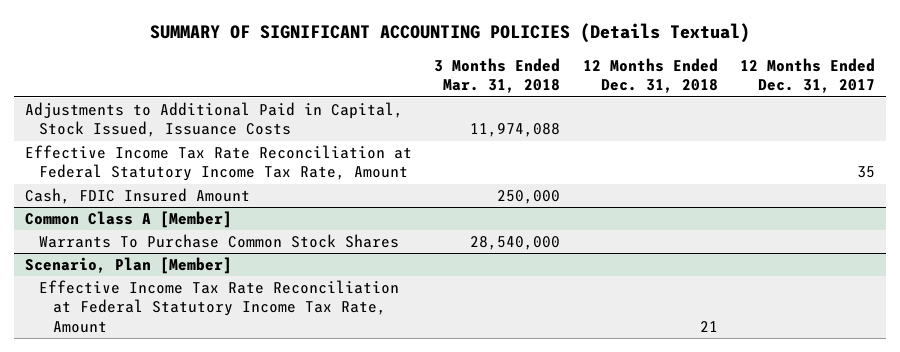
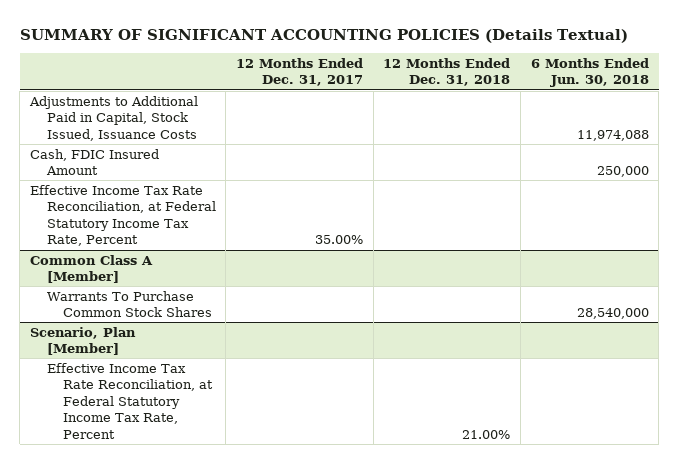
[434,58,561,94] 3 Months Ended Mar. 31, 2018 -> none
none -> [530,57,649,88] 6 Months Ended Jun. 30, 2018
[25,145,413,182] Effective Income Tax Rate Reconciliation at Federal Statutory Income Tax Rate, Amount -> none
none -> [29,184,216,247] Effective Income Tax Rate Reconciliation, at Federal Statutory Income Tax Rate, Percent
[39,280,400,333] Effective Income Tax Rate Reconciliation at Federal Statutory Income Tax Rate, Amount -> [46,362,214,439] Effective Income Tax Rate Reconciliation, at Federal Statutory Income Tax Rate, Percent
[699,320,718,332] 21 -> [462,429,511,439] 21.00%

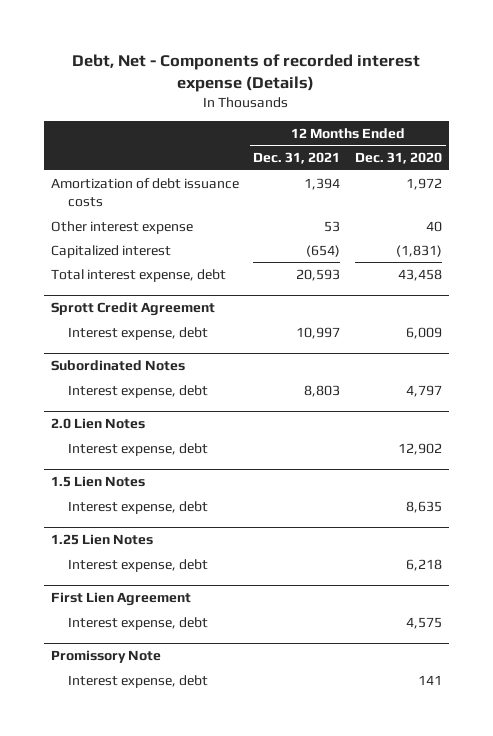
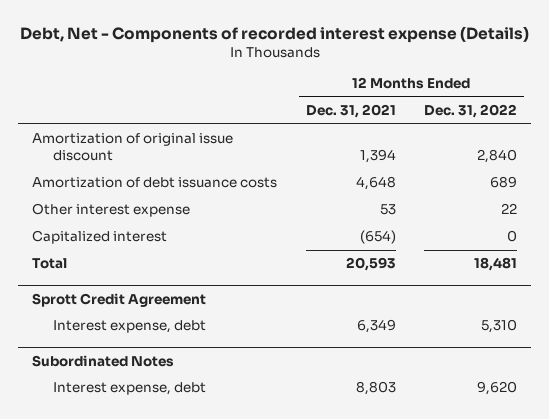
[354,152,442,165] Dec. 31, 2020 -> none
none -> [424,104,518,119] Dec. 31, 2022
none -> [32,133,234,162] Amortization of original issue discount
[304,177,341,190] 1,394 -> [355,176,396,191] 4,648
[50,268,226,282] Total interest expense, debt -> [32,258,68,270] Total
[296,326,341,339] 10,997 -> [356,319,396,334] 6,349
[50,417,145,429] 2.0 Lien Notes -> none
[68,442,209,456] Interest expense, debt -> none
[50,475,145,487] 1.5 Lien Notes -> none
[68,500,209,514] Interest expense, debt -> none
[50,533,153,545] 1.25 Lien Notes -> none
[68,558,209,572] Interest expense, debt -> none
[50,591,191,606] First Lien Agreement -> none
[68,616,209,630] Interest expense, debt -> none
[50,649,161,663] Promissory Note -> none
[68,674,209,688] Interest expense, debt -> none

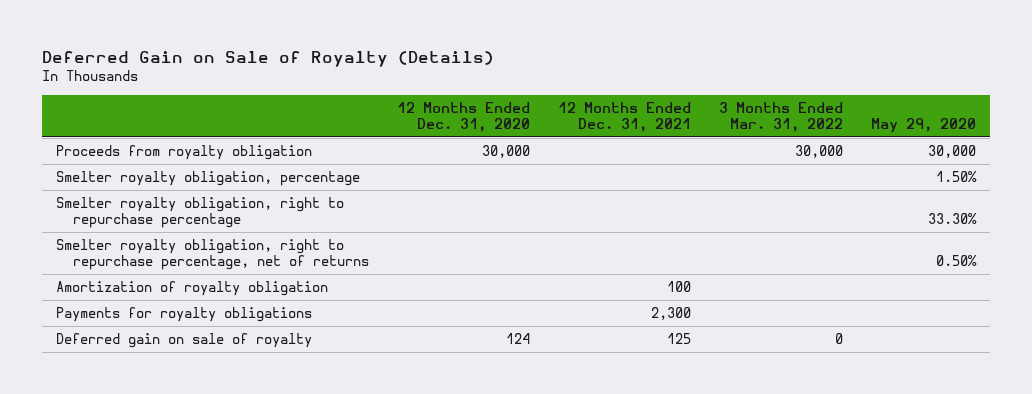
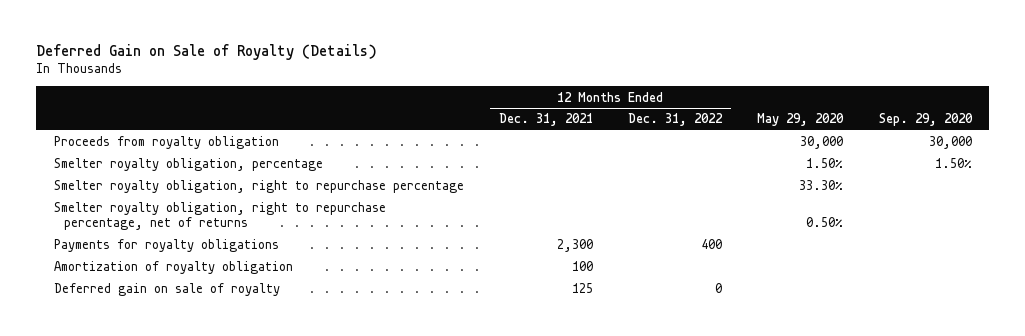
[397,101,531,132] 12 Months Ended Dec. 31, 2020 -> none
[719,101,844,132] 3 Months Ended Mar. 31, 2022 -> none
none -> [628,113,724,127] Dec. 31, 2022
none -> [878,113,973,127] Sep. 29, 2020
[55,281,328,297] Amortization of royalty obligation -> [53,261,293,275] Amortization of royalty obligation

